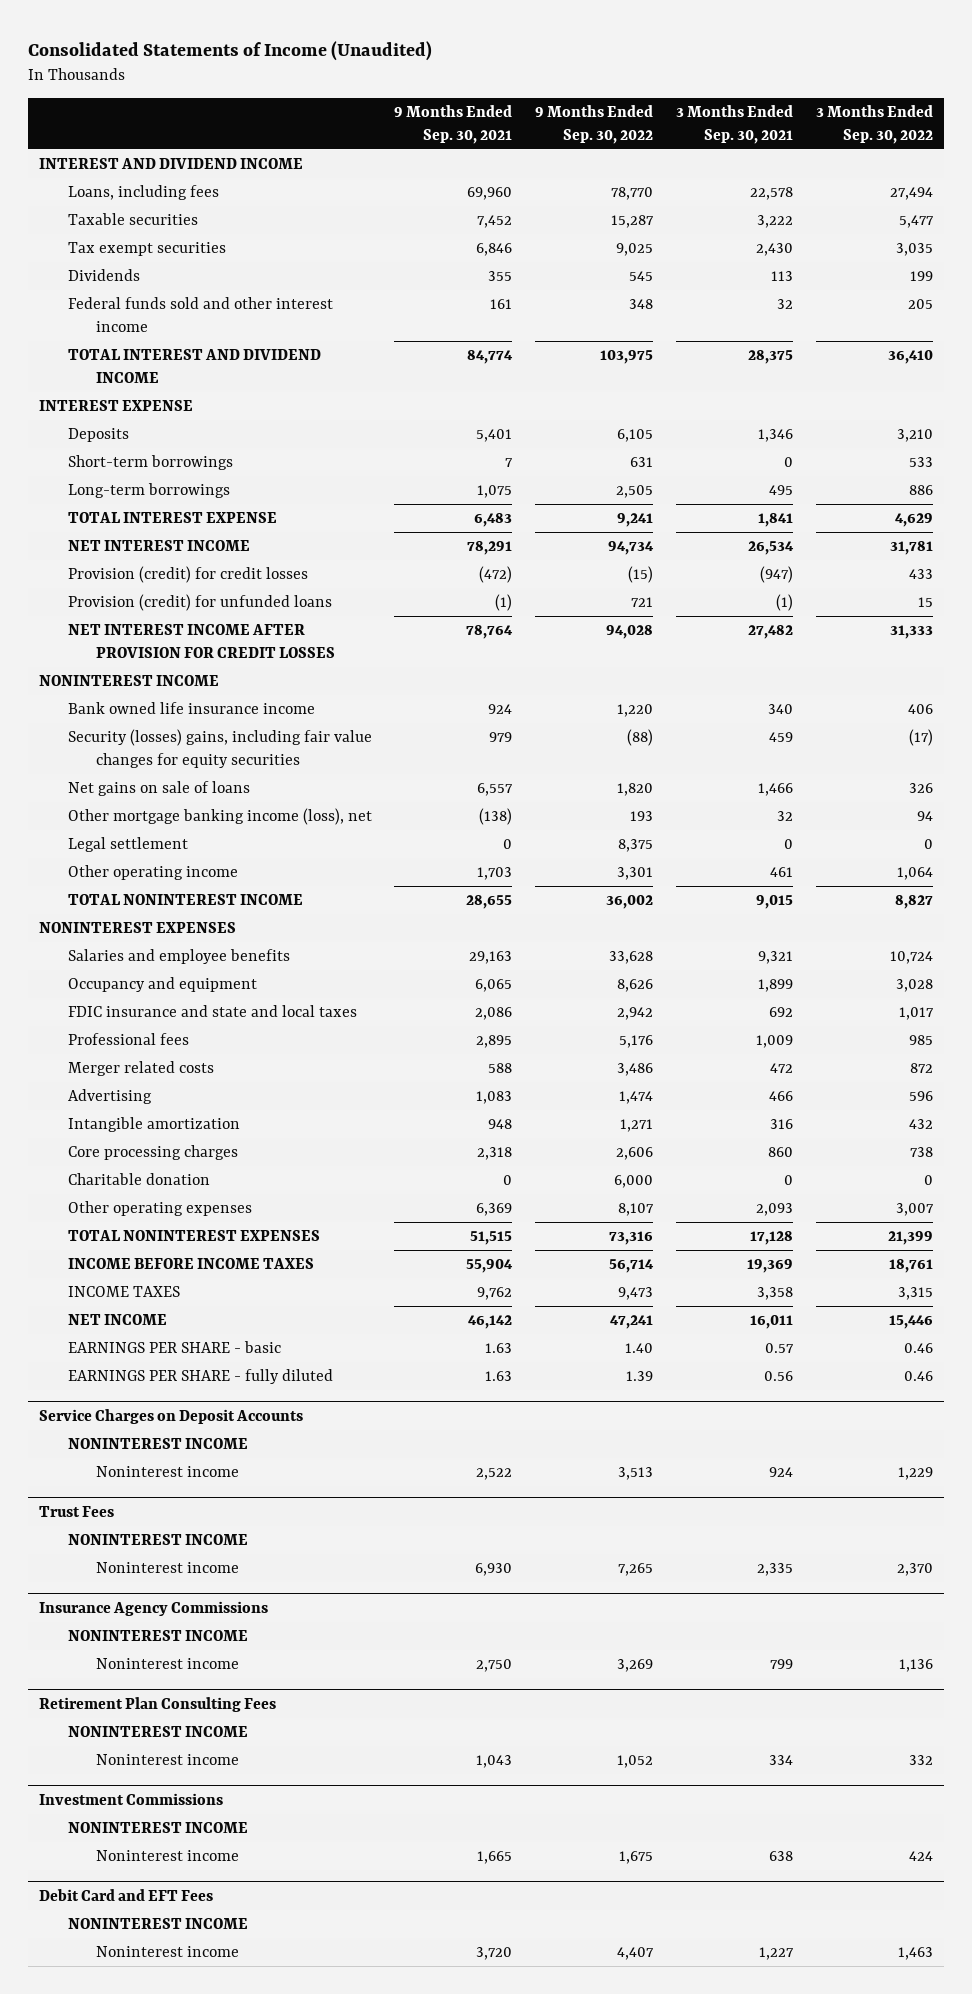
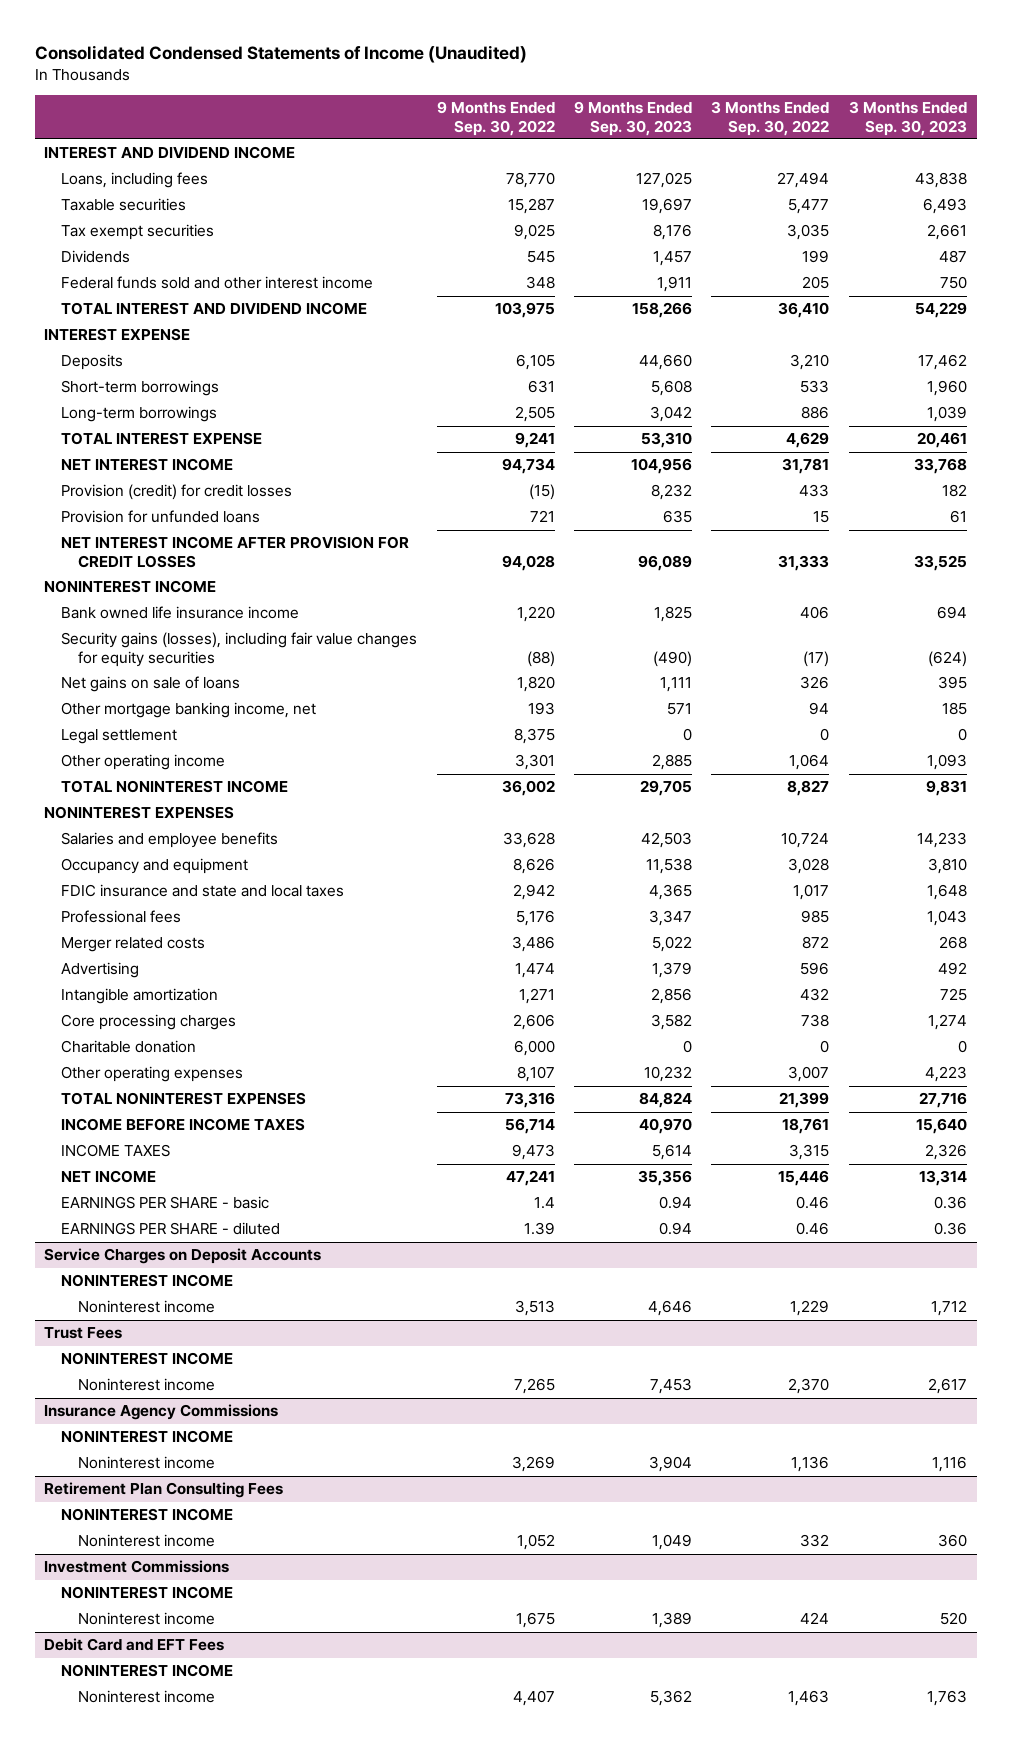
[28,40,433,61] Consolidated Statements of Income (Unaudited) -> [34,44,527,63] Consolidated Condensed Statements of Income (Unaudited)
[394,105,513,144] 9 Months Ended Sep. 30, 2021 -> none
[676,105,794,144] 3 Months Ended Sep. 30, 2021 -> none
none -> [574,101,693,136] 9 Months Ended Sep. 30, 2023
none -> [848,101,967,136] 3 Months Ended Sep. 30, 2023
[67,594,332,612] Provision (credit) for unfunded loans -> [61,510,261,524] Provision for unfunded loans
[67,729,372,769] Security (losses) gains, including fair value changes for equity securities -> [61,632,418,667] Security gains (losses), including fair value changes for equity securities
[67,808,372,826] Other mortgage banking income (loss), net -> [61,702,317,719] Other mortgage banking income, net
[625,1343,654,1354] 1.40 -> [533,1197,555,1210] 1.4
[67,1369,333,1385] EARNINGS PER SHARE - fully diluted -> [61,1222,281,1236] EARNINGS PER SHARE - diluted

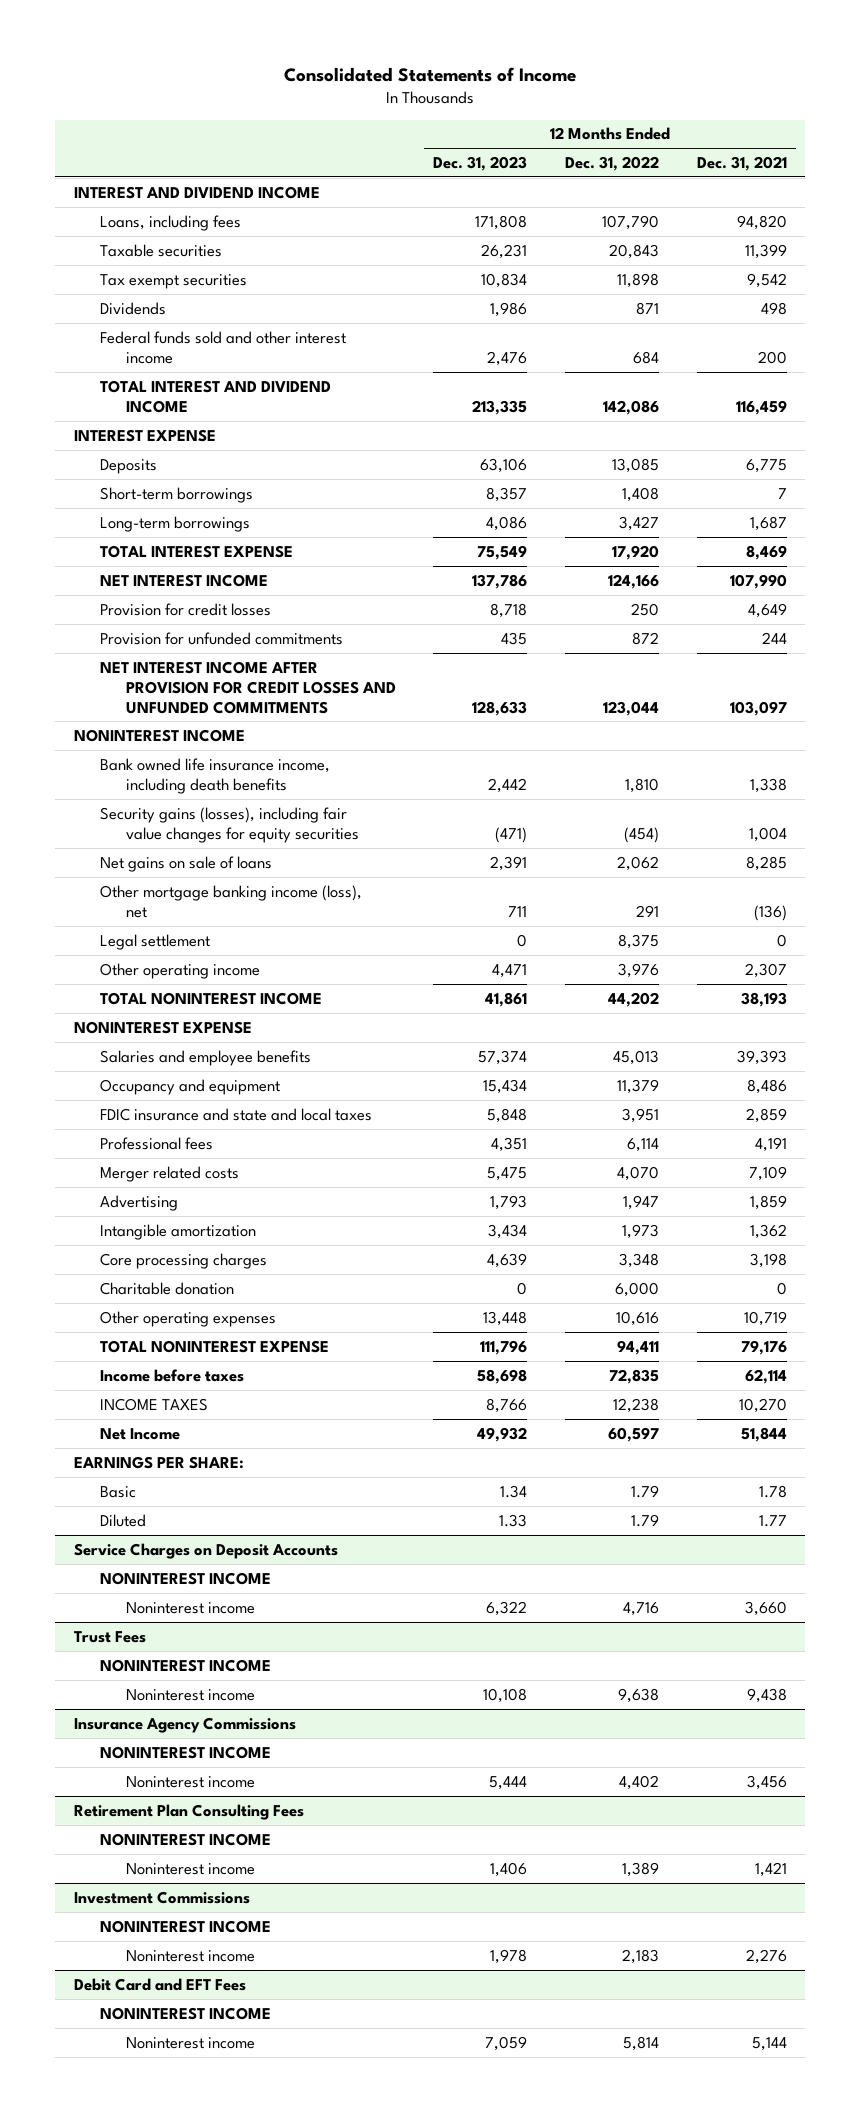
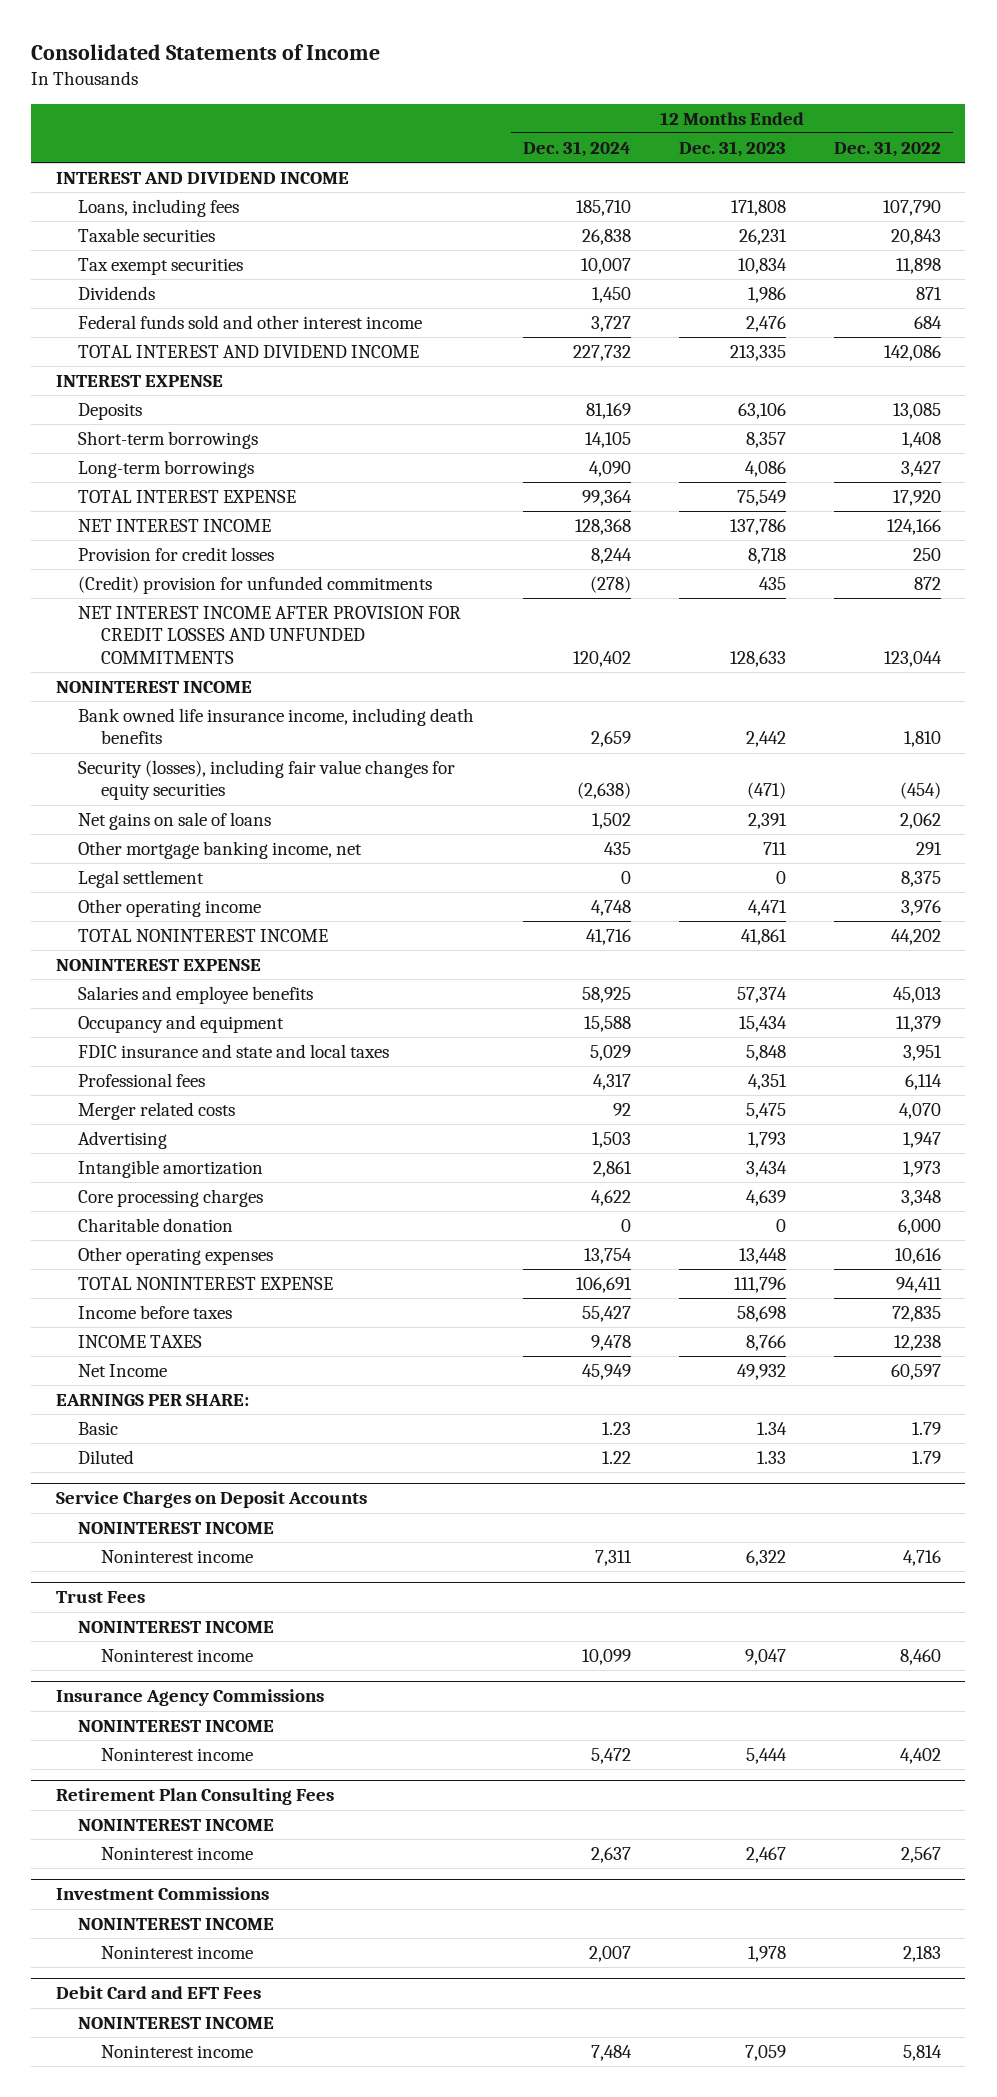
[696,155,787,171] Dec. 31, 2021 -> none
none -> [522,140,631,157] Dec. 31, 2024
[99,631,343,645] Provision for unfunded commitments -> [78,575,433,594] (Credit) provision for unfunded commitments
[99,806,359,843] Security gains (losses), including fair value changes for equity securities -> [78,759,456,801] Security (losses), including fair value changes for equity securities
[99,884,362,918] Other mortgage banking income (loss), net -> [78,840,363,859] Other mortgage banking income, net
[483,1687,528,1703] 10,108 -> [744,1648,786,1665] 9,047
[618,1687,660,1703] 9,638 -> [900,1648,942,1665] 8,460
[490,1861,528,1877] 1,406 -> [745,1846,786,1863] 2,467
[622,1861,660,1877] 1,389 -> [901,1846,942,1863] 2,567

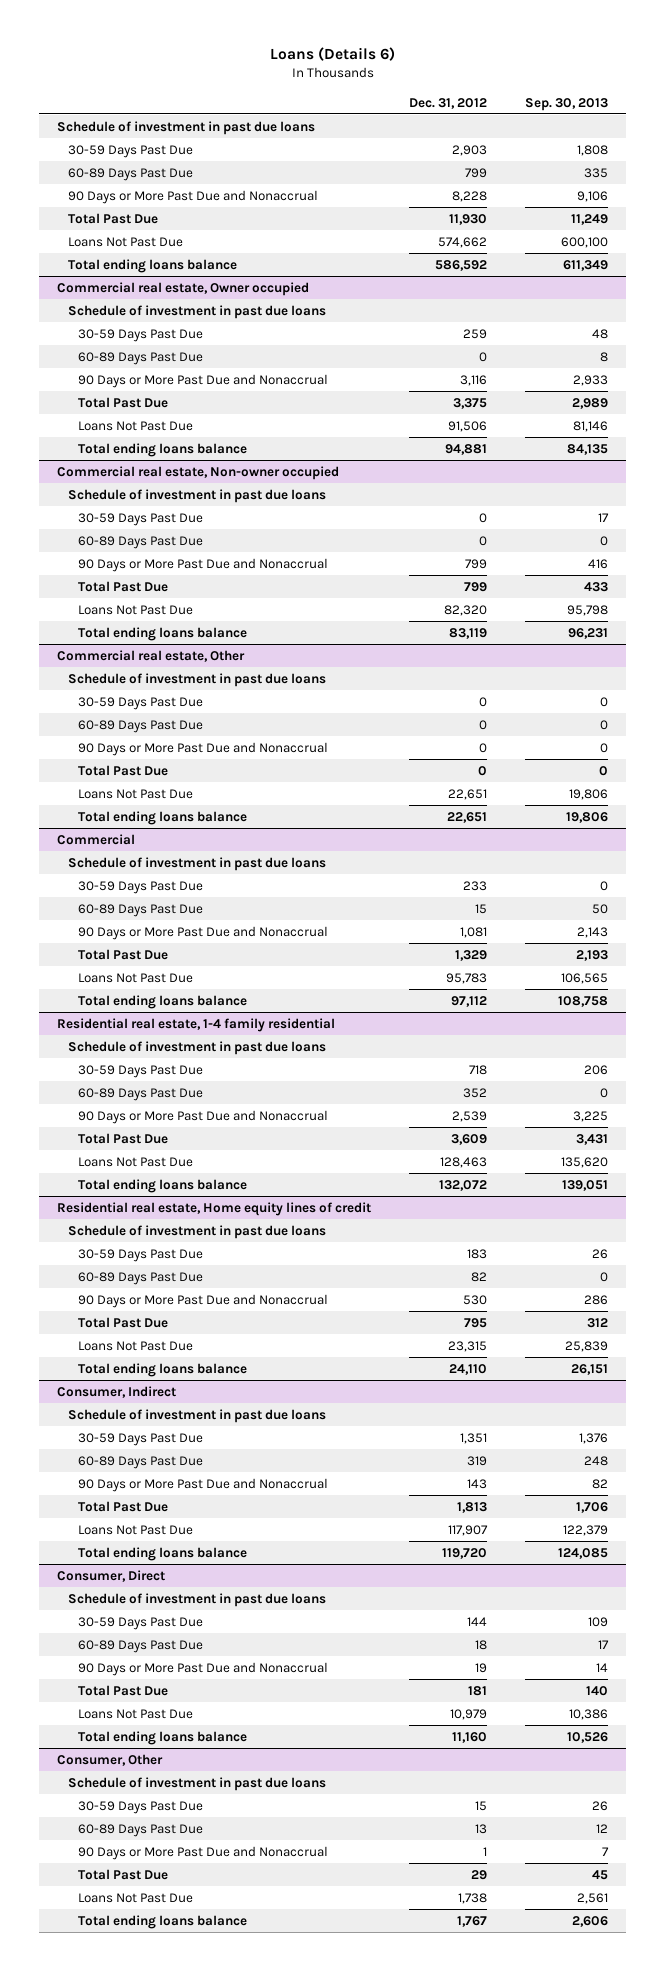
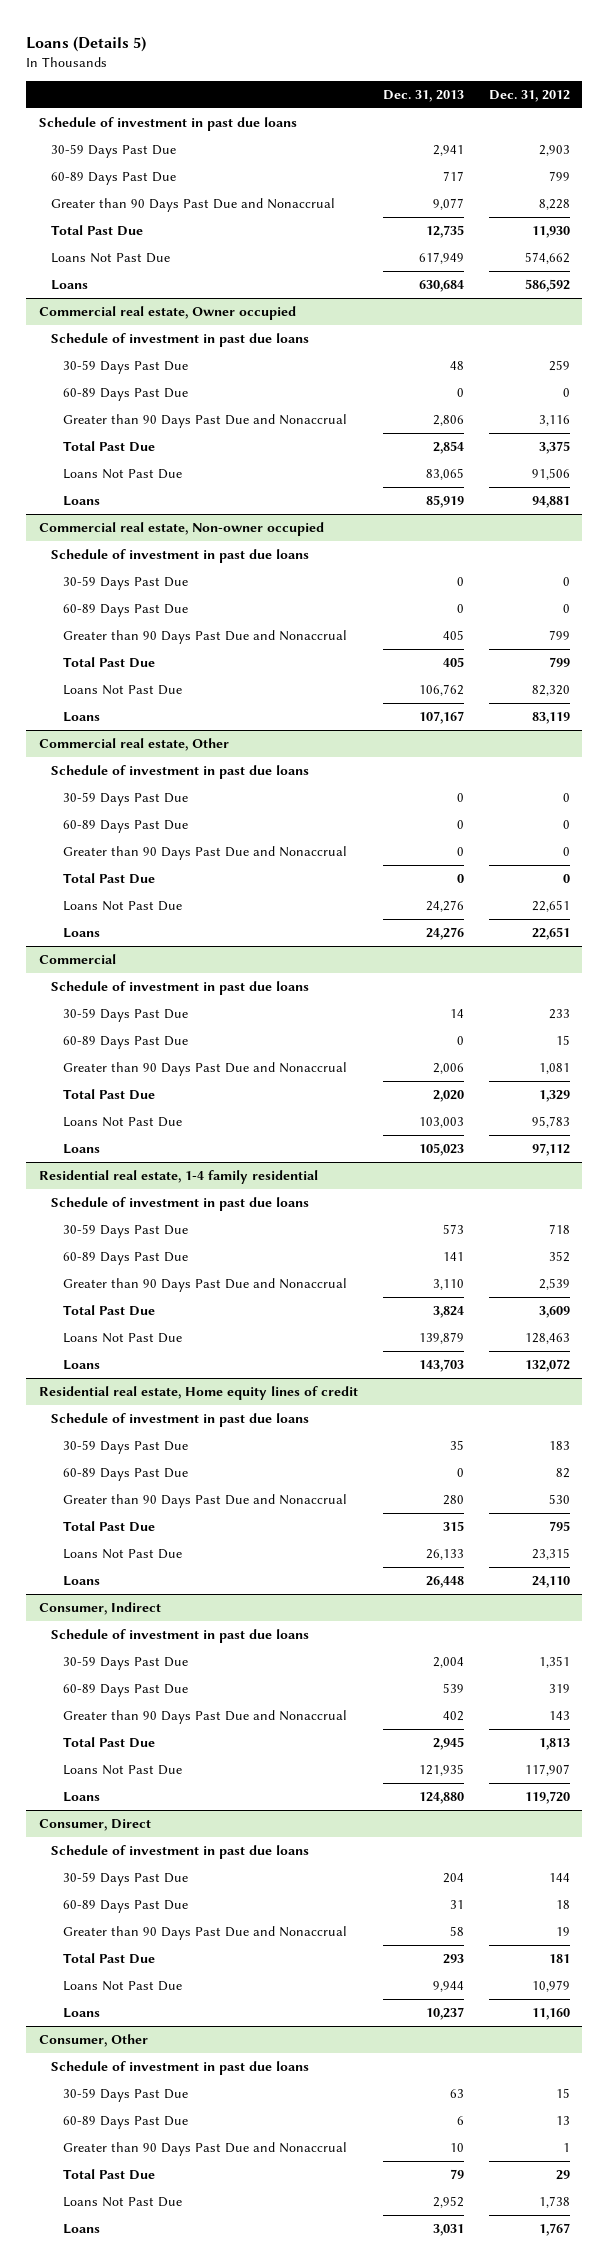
[269,47,395,62] Loans (Details 6) -> [26,35,147,52] Loans (Details 5)
[524,97,608,111] Sep. 30, 2013 -> none
none -> [382,89,464,102] Dec. 31, 2013
[67,189,318,204] 90 Days or More Past Due and Nonaccrual -> [50,197,335,212] Greater than 90 Days Past Due and Nonaccrual
[67,258,237,273] Total ending loans balance -> [50,279,88,290] Loans
[77,373,328,388] 90 Days or More Past Due and Nonaccrual -> [63,413,348,428] Greater than 90 Days Past Due and Nonaccrual
[77,442,247,457] Total ending loans balance -> [63,495,101,506] Loans
[77,557,328,572] 90 Days or More Past Due and Nonaccrual -> [63,629,348,644] Greater than 90 Days Past Due and Nonaccrual
[77,626,247,641] Total ending loans balance -> [63,711,101,722] Loans
[77,741,328,756] 90 Days or More Past Due and Nonaccrual -> [63,845,348,860] Greater than 90 Days Past Due and Nonaccrual
[77,810,247,825] Total ending loans balance -> [63,927,101,938] Loans
[77,925,328,940] 90 Days or More Past Due and Nonaccrual -> [63,1061,348,1076] Greater than 90 Days Past Due and Nonaccrual
[77,994,247,1009] Total ending loans balance -> [63,1143,101,1154] Loans
[77,1109,328,1124] 90 Days or More Past Due and Nonaccrual -> [63,1277,348,1292] Greater than 90 Days Past Due and Nonaccrual
[77,1178,247,1193] Total ending loans balance -> [63,1359,101,1370] Loans
[77,1293,328,1308] 90 Days or More Past Due and Nonaccrual -> [63,1493,348,1508] Greater than 90 Days Past Due and Nonaccrual
[77,1362,247,1377] Total ending loans balance -> [63,1575,101,1586] Loans
[77,1477,328,1492] 90 Days or More Past Due and Nonaccrual -> [63,1709,348,1724] Greater than 90 Days Past Due and Nonaccrual
[77,1546,247,1561] Total ending loans balance -> [63,1791,101,1802] Loans
[77,1661,328,1676] 90 Days or More Past Due and Nonaccrual -> [63,1925,348,1940] Greater than 90 Days Past Due and Nonaccrual
[77,1730,247,1745] Total ending loans balance -> [63,2007,101,2018] Loans
[77,1845,328,1860] 90 Days or More Past Due and Nonaccrual -> [63,2141,348,2156] Greater than 90 Days Past Due and Nonaccrual
[77,1914,247,1929] Total ending loans balance -> [63,2223,101,2234] Loans

